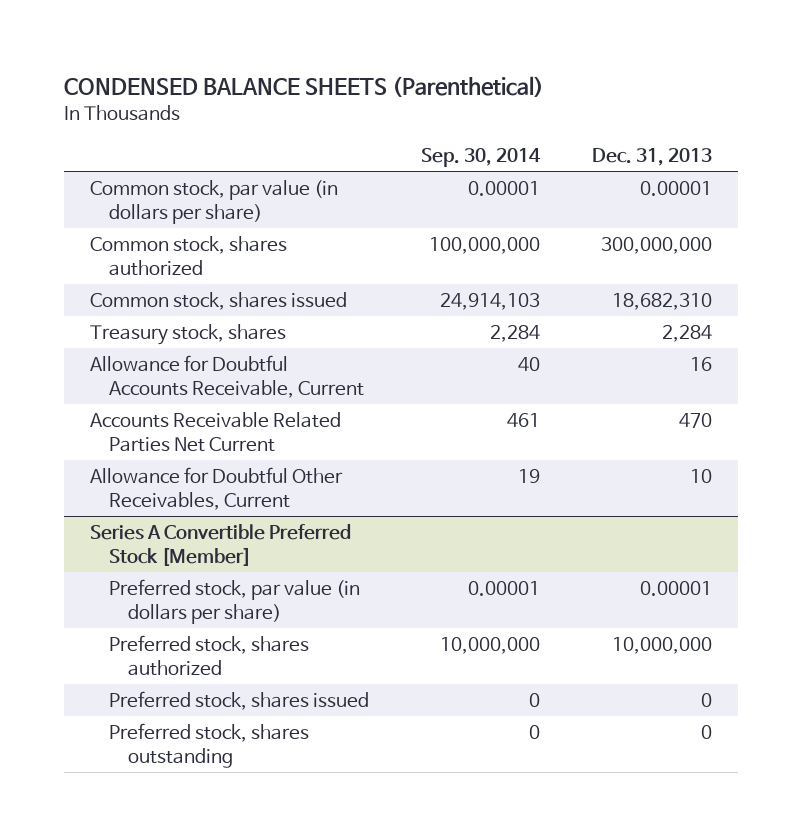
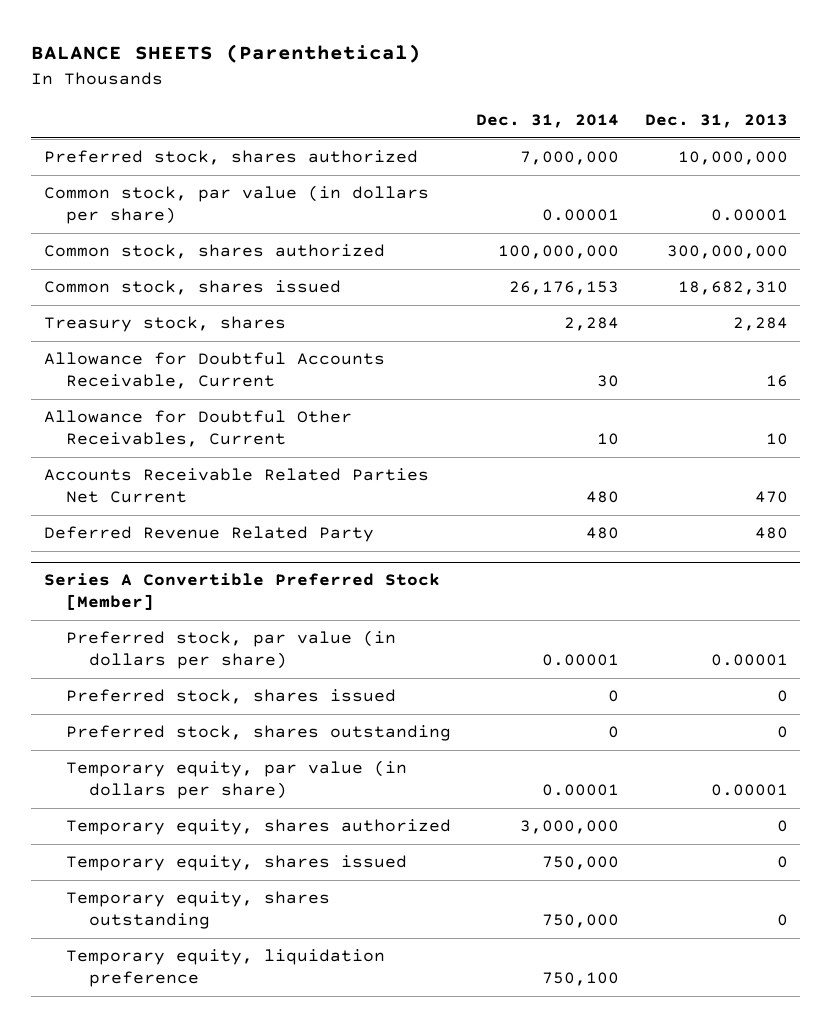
[64,76,545,98] CONDENSED BALANCE SHEETS (Parenthetical) -> [31,44,422,64] BALANCE SHEETS (Parenthetical)
[421,148,542,168] Sep. 30, 2014 -> none
none -> [476,114,620,129] Dec. 31, 2014
none -> [43,150,418,166] Preferred stock, shares authorized
[90,412,342,453] Accounts Receivable Related Parties Net Current -> [43,468,429,504] Accounts Receivable Related Parties Net Current
none -> [43,526,374,543] Deferred Revenue Related Party
[109,635,310,677] Preferred stock, shares authorized -> none
none -> [66,760,408,800] Temporary equity, par value (in dollars per share)
none -> [66,819,452,836] Temporary equity, shares authorized
none -> [66,855,408,872] Temporary equity, shares issued
none -> [66,891,331,930] Temporary equity, shares outstanding
none -> [66,949,386,988] Temporary equity, liquidation preference

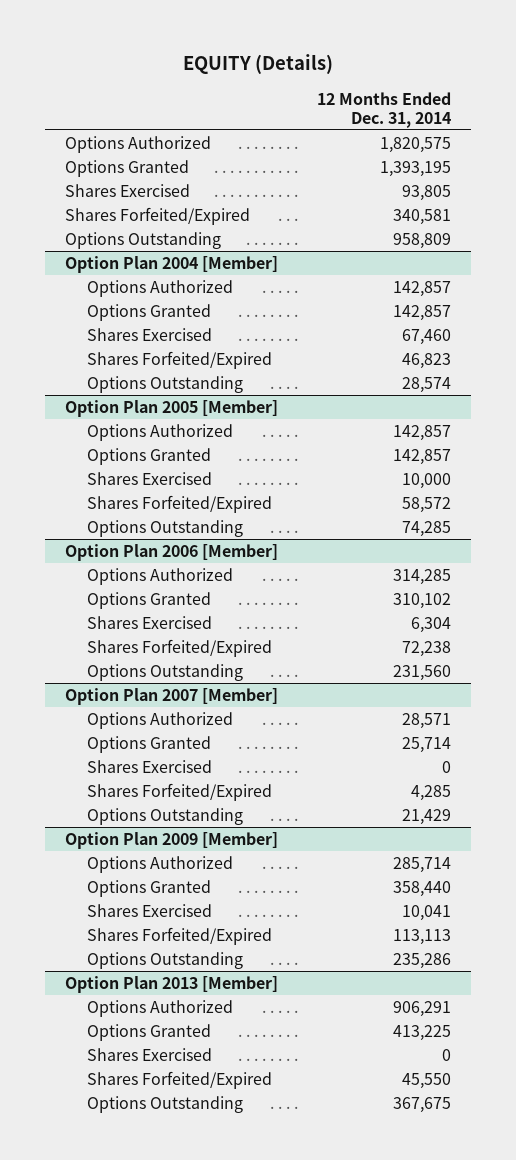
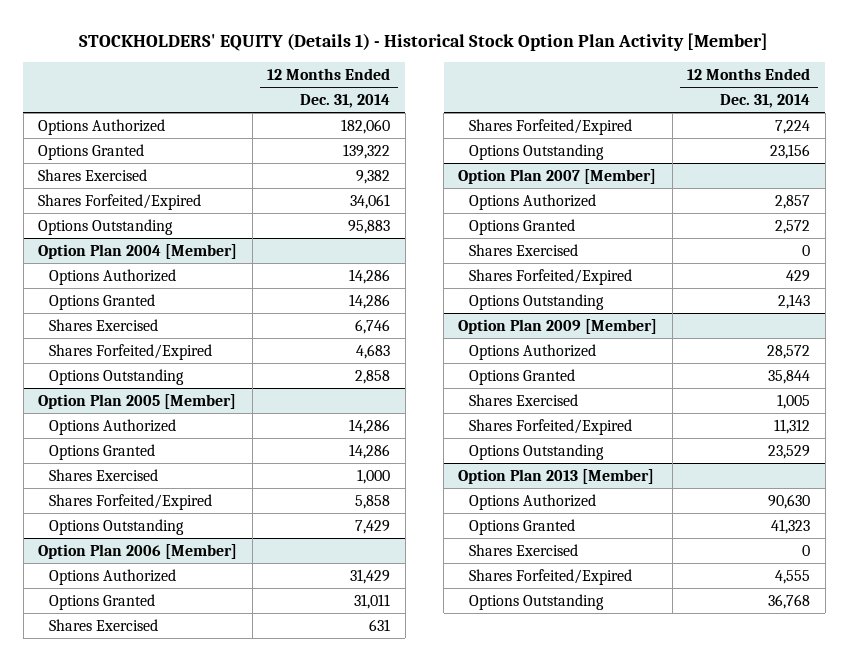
[183,54,334,75] EQUITY (Details) -> [79,33,769,52] STOCKHOLDERS' EQUITY (Details 1) - Historical Stock Option Plan Activity [Member]
[380,137,452,154] 1,820,575 -> [341,118,391,134] 182,060
[380,161,452,178] 1,393,195 -> [343,143,391,159] 139,322
[402,185,452,202] 93,805 -> [356,169,391,184] 9,382
[393,209,452,226] 340,581 -> [350,193,391,209] 34,061
[393,233,452,250] 958,809 -> [348,219,391,234] 95,883
[393,281,452,298] 142,857 -> [349,268,391,284] 14,286
[393,305,452,322] 142,857 -> [349,293,391,309] 14,286
[402,329,452,346] 67,460 -> [355,318,391,334] 6,746
[402,353,452,370] 46,823 -> [356,343,391,359] 4,683
[402,377,452,394] 28,574 -> [355,369,391,384] 2,858
[393,425,452,442] 142,857 -> [349,418,391,434] 14,286
[393,449,452,466] 142,857 -> [349,443,391,459] 14,286
[402,473,452,490] 10,000 -> [357,468,391,484] 1,000
[402,497,452,514] 58,572 -> [355,494,391,509] 5,858
[402,521,452,538] 74,285 -> [355,519,391,534] 7,429
[393,569,452,586] 314,285 -> [350,568,391,584] 31,429
[393,593,452,610] 310,102 -> [354,593,391,609] 31,011
[411,617,452,634] 6,304 -> [369,618,391,631] 631
[402,641,452,658] 72,238 -> [775,119,811,134] 7,224
[393,665,452,682] 231,560 -> [770,143,811,159] 23,156
[402,713,452,730] 28,571 -> [775,194,811,209] 2,857
[402,737,452,754] 25,714 -> [775,219,811,234] 2,572
[411,785,452,802] 4,285 -> [786,269,811,282] 429
[402,809,452,826] 21,429 -> [778,293,811,309] 2,143
[393,857,452,874] 285,714 -> [767,344,811,359] 28,572
[393,881,452,898] 358,440 -> [768,369,811,384] 35,844
[402,905,452,922] 10,041 -> [777,393,811,409] 1,005
[393,929,452,946] 113,113 -> [774,418,811,434] 11,312
[393,953,452,970] 235,286 -> [768,444,811,459] 23,529
[393,1001,452,1018] 906,291 -> [768,493,811,509] 90,630
[393,1025,452,1042] 413,225 -> [771,518,811,534] 41,323
[402,1073,452,1090] 45,550 -> [775,569,811,584] 4,555
[393,1097,452,1114] 367,675 -> [768,593,811,609] 36,768

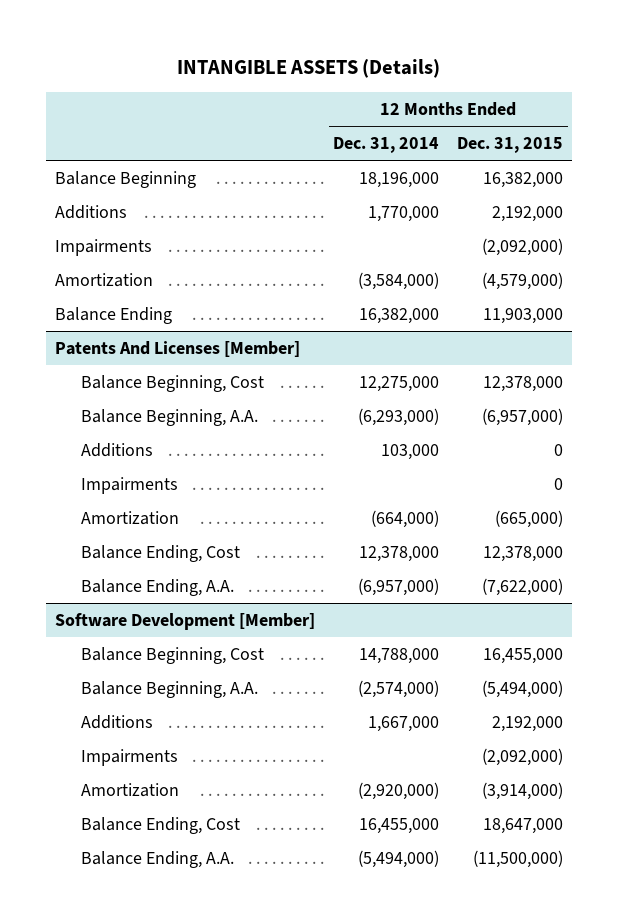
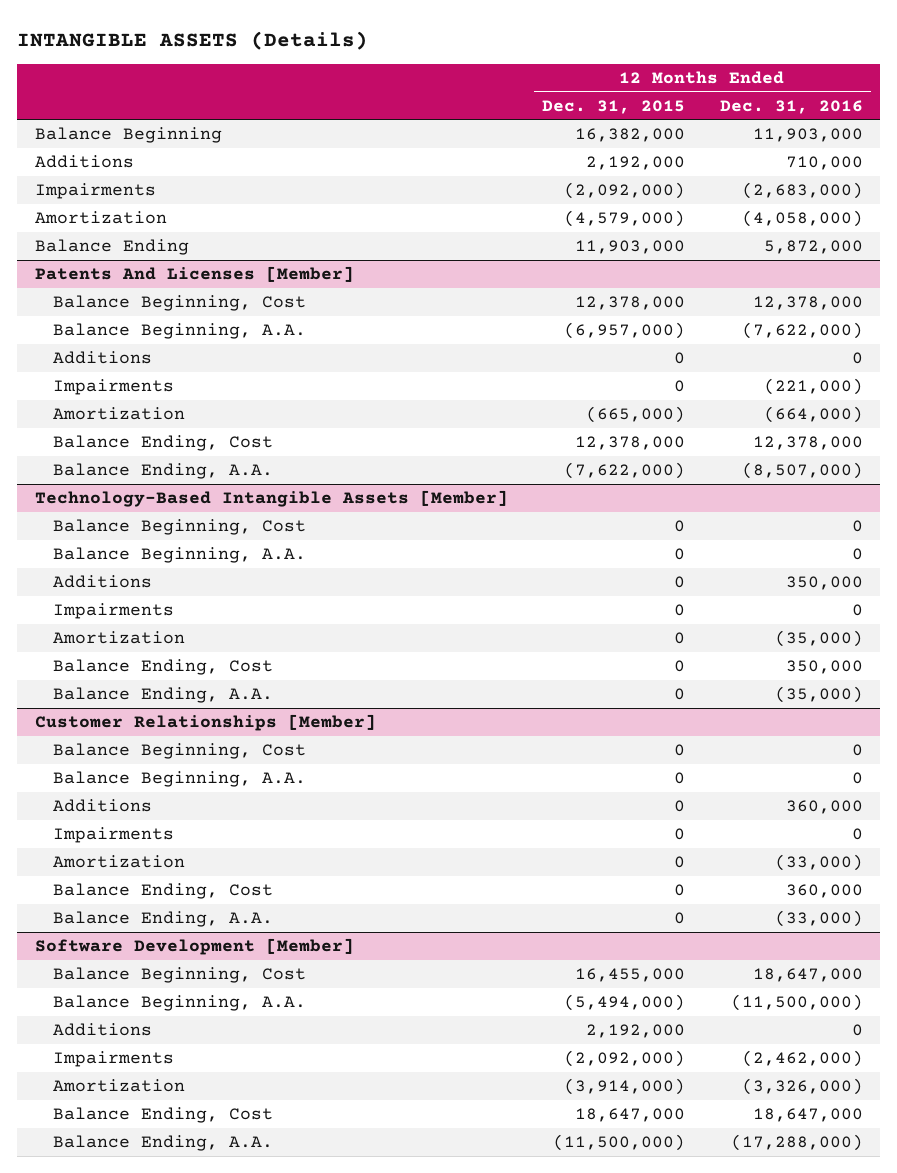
[333,137,440,154] Dec. 31, 2014 -> none
none -> [719,99,863,114] Dec. 31, 2016
none -> [34,490,508,508] Technology-Based Intangible Assets [Member]
none -> [53,519,307,536] Balance Beginning, Cost
none -> [53,547,307,564] Balance Beginning, A.A.
none -> [53,575,153,589] Additions
none -> [53,603,175,620] Impairments
none -> [53,631,186,645] Amortization
none -> [53,659,274,676] Balance Ending, Cost
none -> [53,687,274,704] Balance Ending, A.A.
none -> [34,714,376,732] Customer Relationships [Member]
none -> [53,743,307,760] Balance Beginning, Cost
none -> [53,771,307,788] Balance Beginning, A.A.
none -> [53,799,153,813] Additions
none -> [53,827,175,844] Impairments
none -> [53,855,186,869] Amortization
none -> [53,883,274,900] Balance Ending, Cost
none -> [53,911,274,928] Balance Ending, A.A.

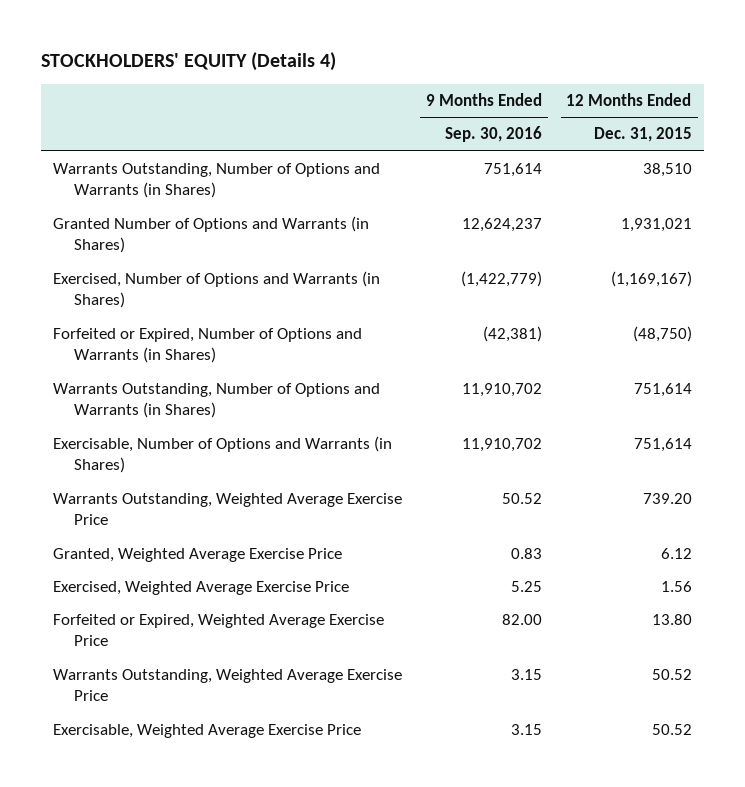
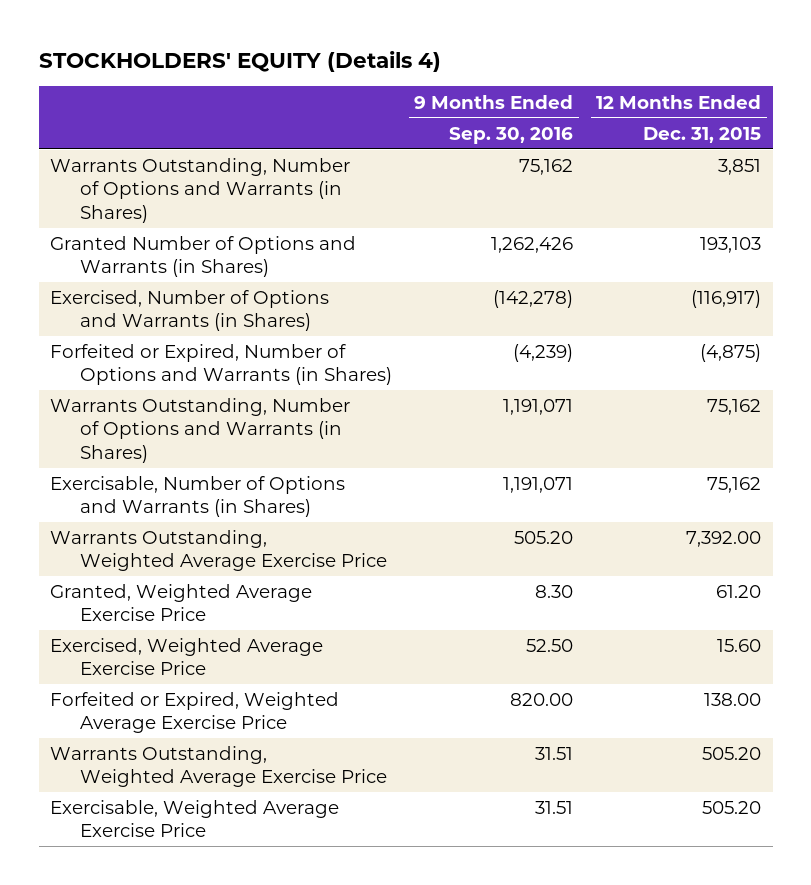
[484,163,543,178] 751,614 -> [519,159,574,176] 75,162
[642,163,692,178] 38,510 -> [718,159,762,176] 3,851
[462,218,543,233] 12,624,237 -> [491,237,574,254] 1,262,426
[620,218,692,233] 1,931,021 -> [700,237,762,254] 193,103
[461,271,543,288] (1,422,779) -> [493,290,574,309] (142,278)
[610,271,692,288] (1,169,167) -> [691,290,762,309] (116,917)
[483,326,543,343] (42,381) -> [513,344,574,363] (4,239)
[632,326,692,343] (48,750) -> [700,344,762,363] (4,875)
[462,383,543,398] 11,910,702 -> [503,399,574,416] 1,191,071
[633,383,692,398] 751,614 -> [707,399,762,416] 75,162
[462,438,543,453] 11,910,702 -> [503,477,574,494] 1,191,071
[633,438,692,453] 751,614 -> [707,477,762,494] 75,162
[502,493,543,505] 50.52 -> [514,531,574,545] 505.20
[642,493,692,505] 739.20 -> [686,531,762,548] 7,392.00
[511,548,543,560] 0.83 -> [535,585,574,599] 8.30
[660,548,692,560] 6.12 -> [716,585,762,599] 61.20
[511,581,543,593] 5.25 -> [526,639,574,653] 52.50
[660,581,692,593] 1.56 -> [717,639,762,653] 15.60
[502,614,543,626] 82.00 -> [510,693,574,707] 820.00
[651,614,692,626] 13.80 -> [704,693,762,707] 138.00
[511,669,543,681] 3.15 -> [535,747,574,761] 31.51
[651,669,692,681] 50.52 -> [702,747,762,761] 505.20
[511,724,543,736] 3.15 -> [535,801,574,815] 31.51
[651,724,692,736] 50.52 -> [702,801,762,815] 505.20

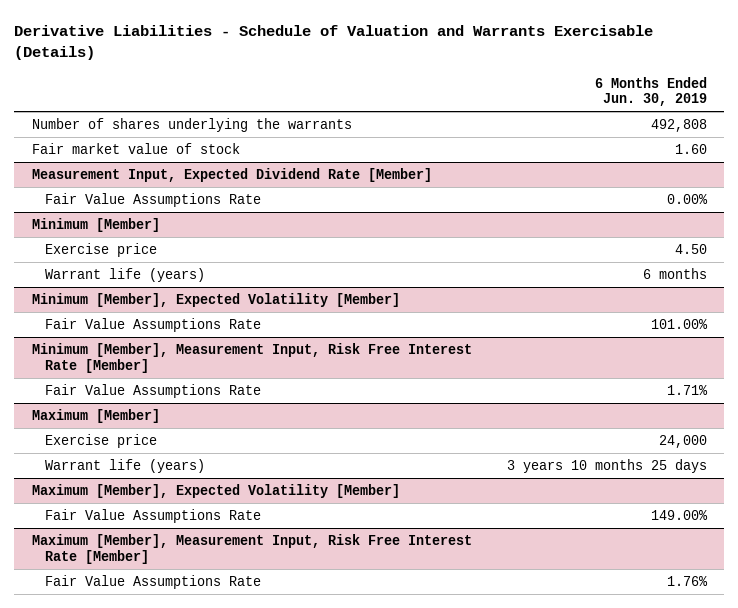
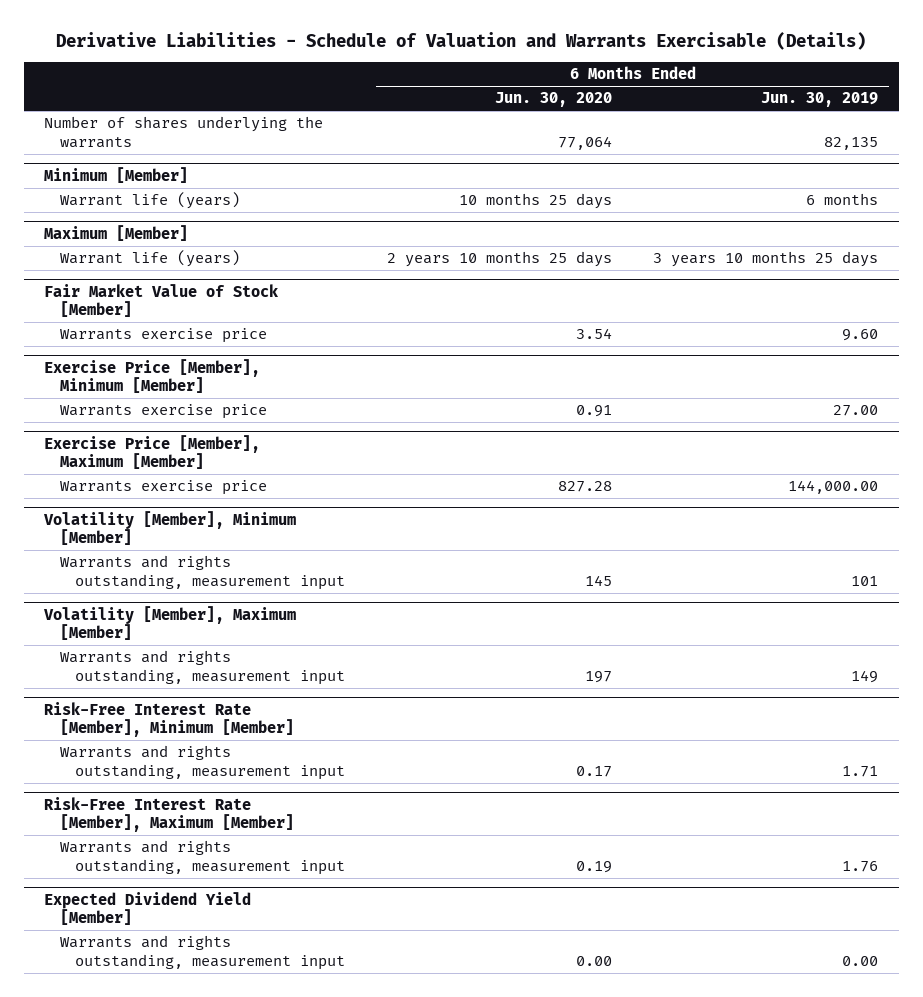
none -> [494,92,612,108] Jun. 30, 2020
[31,143,240,155] Fair market value of stock -> none
[31,168,432,183] Measurement Input, Expected Dividend Rate [Member] -> none
[45,193,262,208] Fair Value Assumptions Rate -> none
[650,119,707,133] 492,808 -> [824,136,879,150] 82,135
[45,243,158,258] Exercise price -> none
[31,293,400,308] Minimum [Member], Expected Volatility [Member] -> none
[45,318,262,333] Fair Value Assumptions Rate -> none
[31,343,472,373] Minimum [Member], Measurement Input, Risk Free Interest Rate [Member] -> none
[45,384,262,399] Fair Value Assumptions Rate -> none
[45,434,158,449] Exercise price -> none
[45,509,262,524] Fair Value Assumptions Rate -> none
[45,575,262,590] Fair Value Assumptions Rate -> none
none -> [44,283,280,317] Fair Market Value of Stock [Member]
none -> [59,328,267,344] Warrants exercise price
none -> [44,358,261,393] Exercise Price [Member], Minimum [Member]
none -> [59,404,267,420] Warrants exercise price
none -> [44,434,261,469] Exercise Price [Member], Maximum [Member]
none -> [59,480,267,496] Warrants exercise price
none -> [44,510,297,545] Volatility [Member], Minimum [Member]
none -> [59,555,346,590] Warrants and rights outstanding, measurement input
[31,484,400,499] Maximum [Member], Expected Volatility [Member] -> [44,605,297,640] Volatility [Member], Maximum [Member]
none -> [59,650,346,685] Warrants and rights outstanding, measurement input
none -> [44,701,294,737] Risk-Free Interest Rate [Member], Minimum [Member]
none -> [59,745,346,780] Warrants and rights outstanding, measurement input
[31,534,472,564] Maximum [Member], Measurement Input, Risk Free Interest Rate [Member] -> [44,796,294,832] Risk-Free Interest Rate [Member], Maximum [Member]
none -> [59,840,346,875] Warrants and rights outstanding, measurement input
none -> [44,891,252,925] Expected Dividend Yield [Member]
none -> [59,935,346,970] Warrants and rights outstanding, measurement input

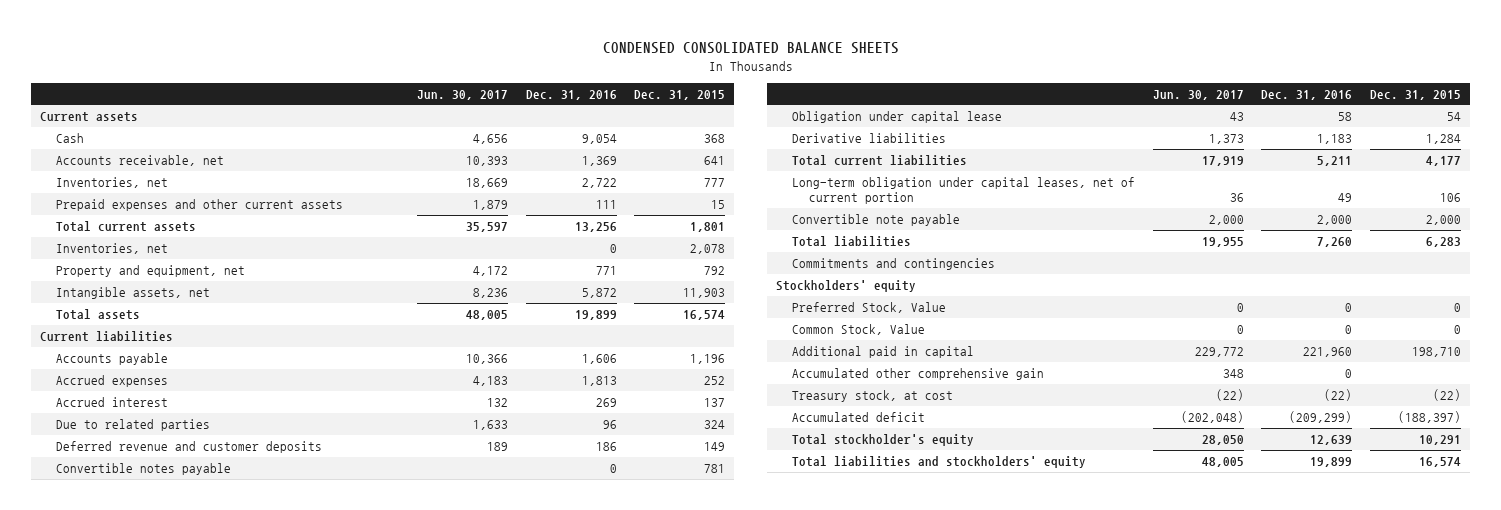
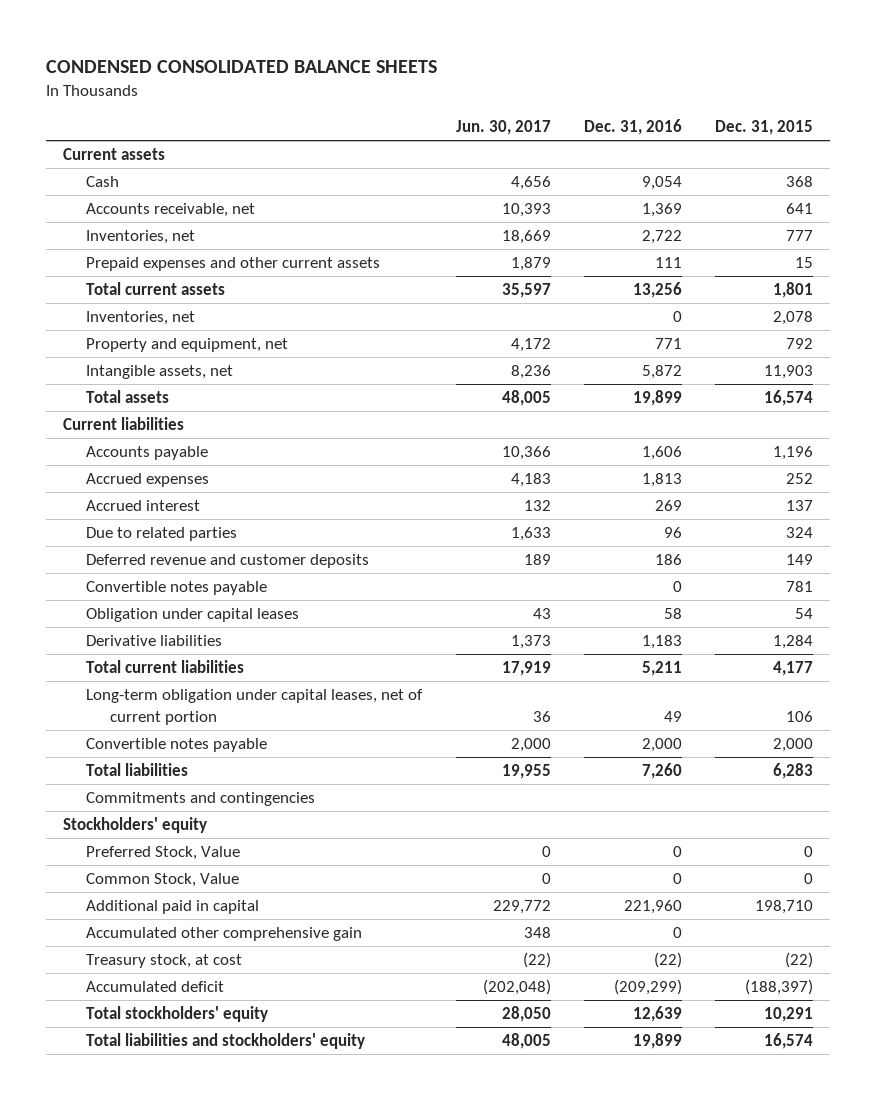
[792,111,1003,124] Obligation under capital lease -> [86,608,300,623] Obligation under capital leases
[792,214,961,227] Convertible note payable -> [86,738,268,753] Convertible notes payable
[792,434,975,447] Total stockholder's equity -> [86,1006,269,1023] Total stockholders' equity

